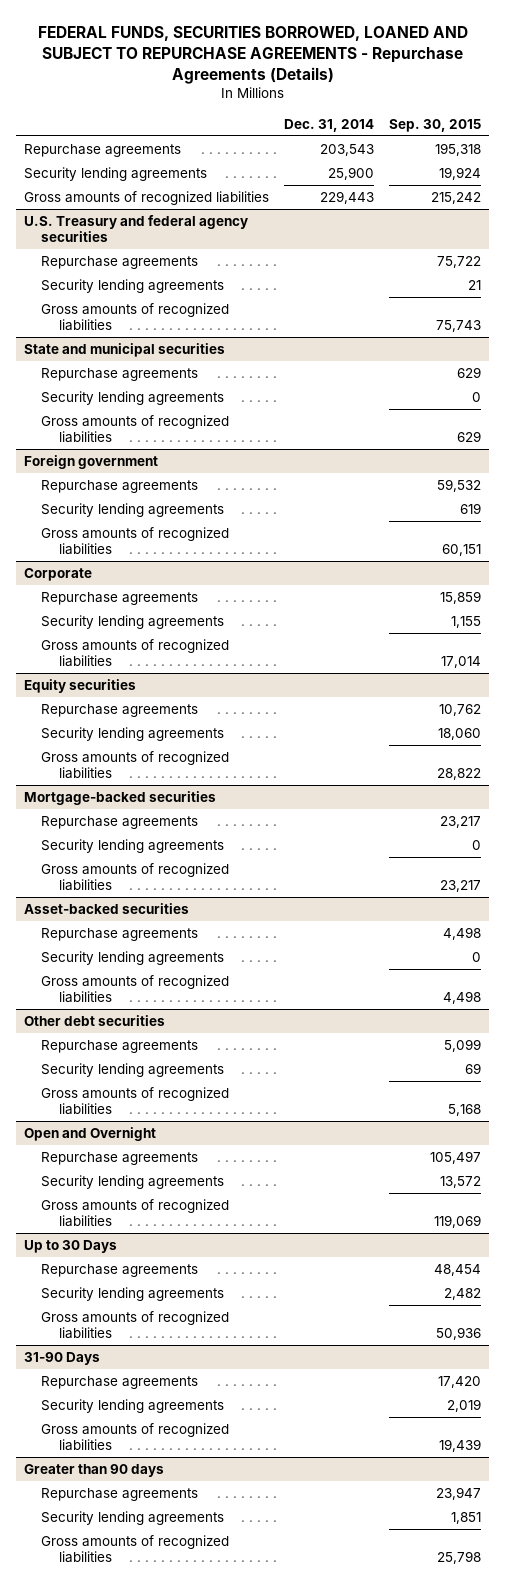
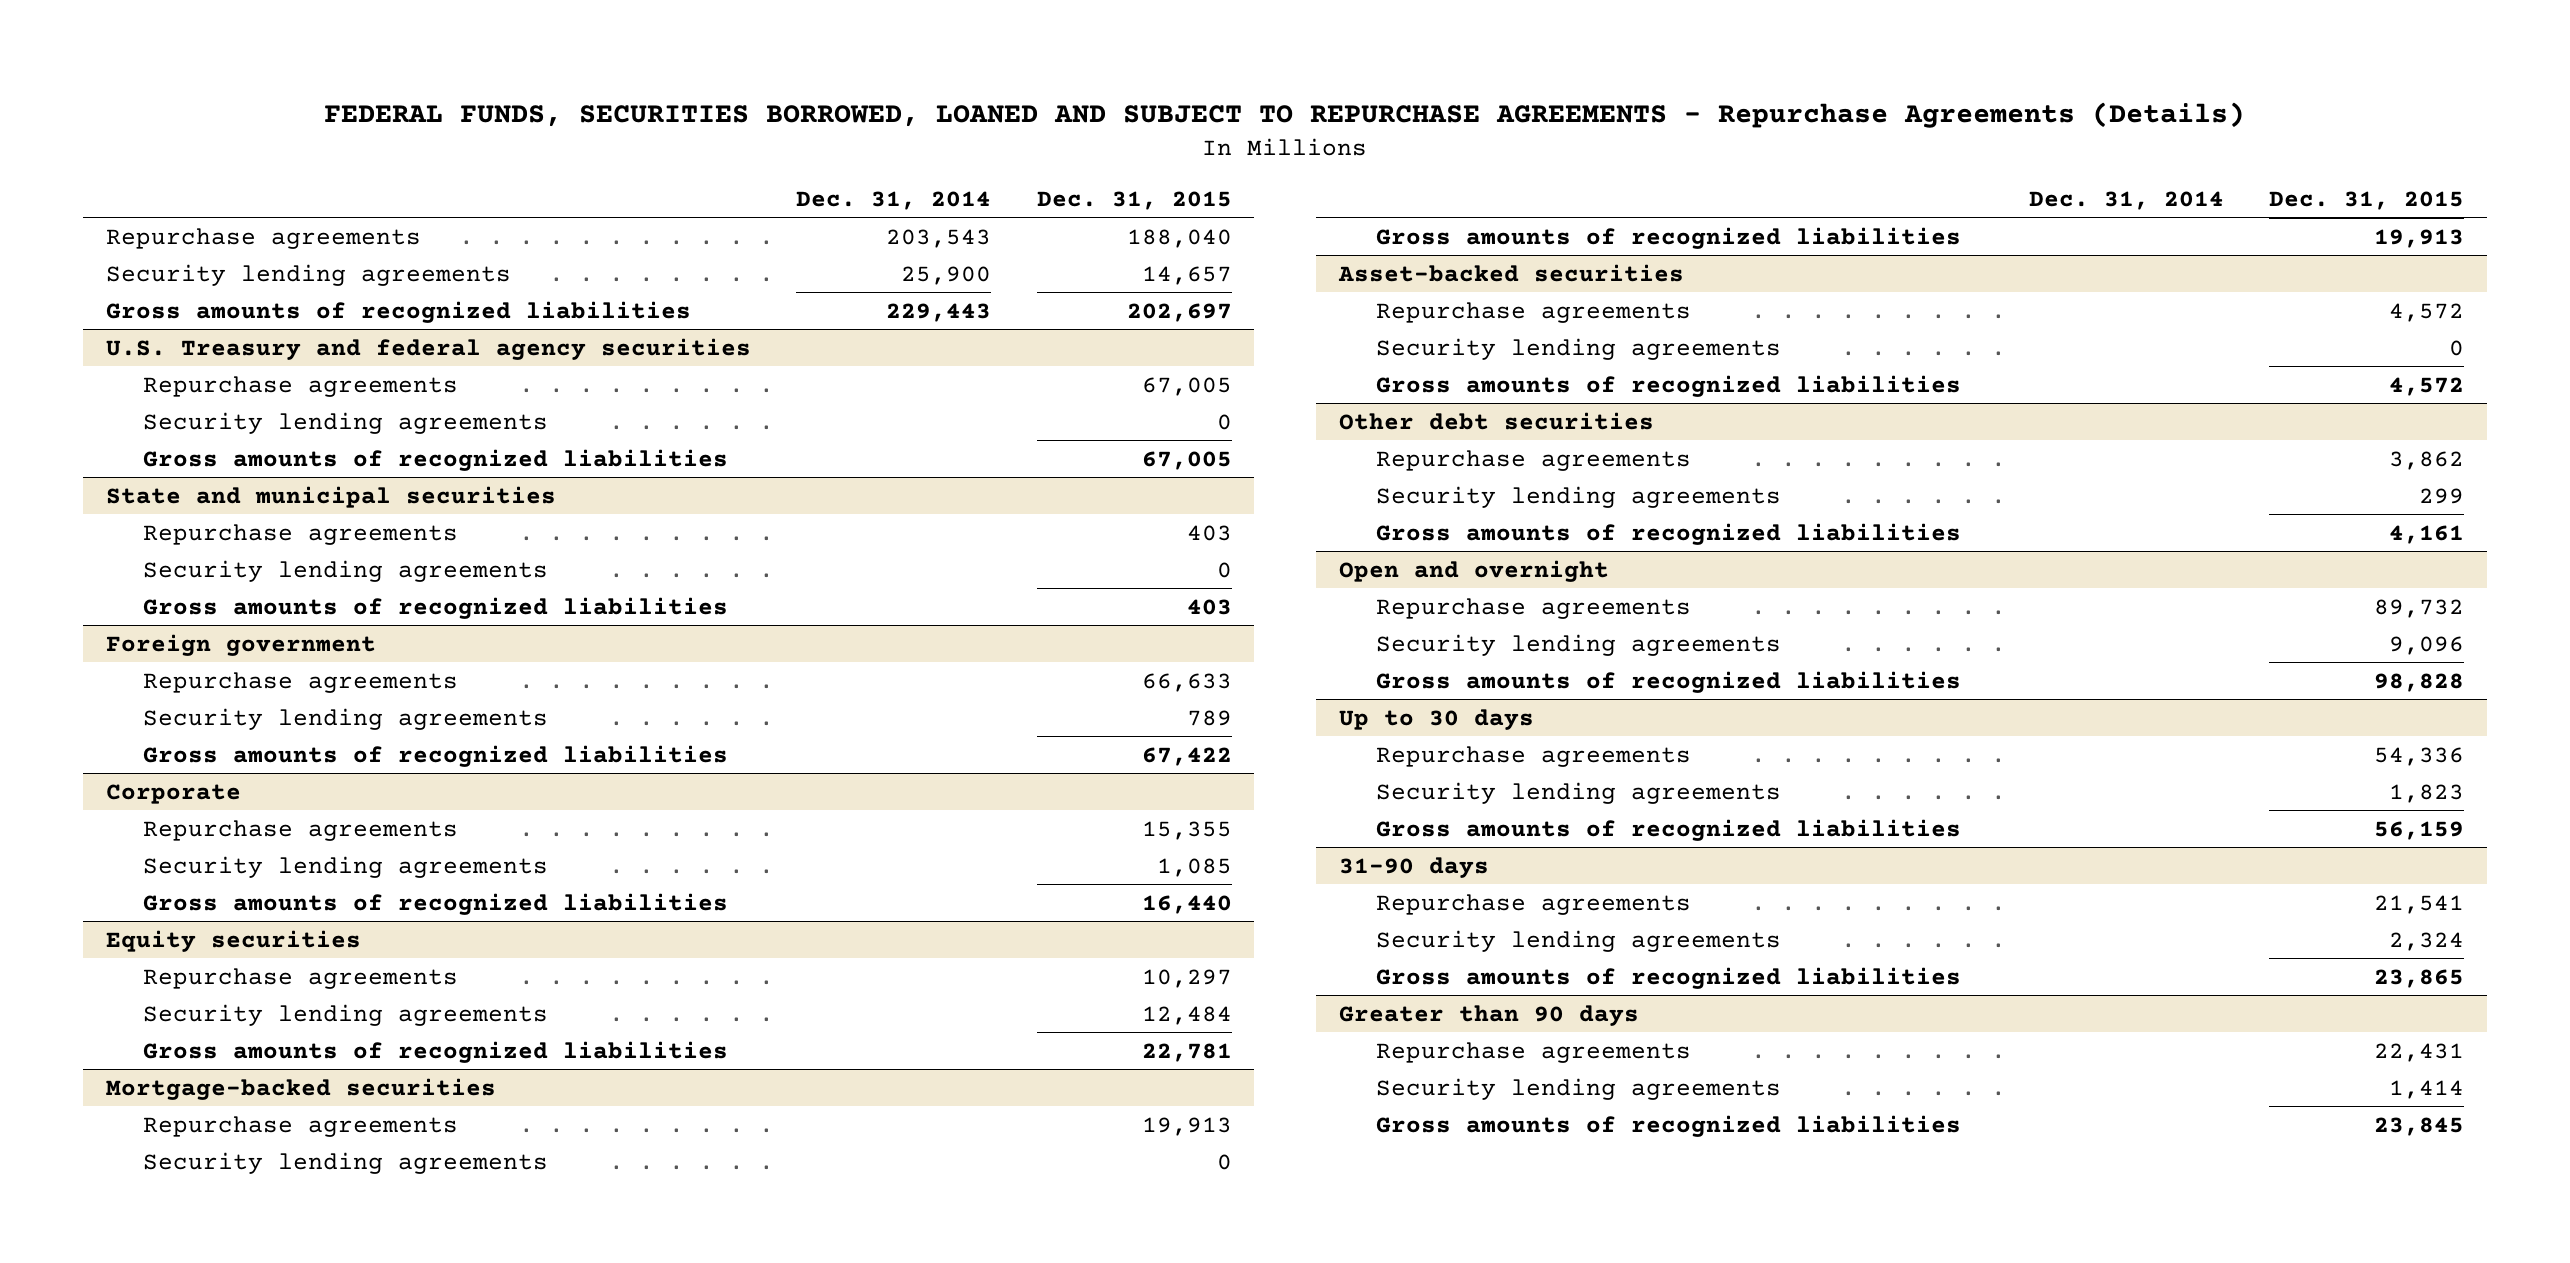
[389,118,482,132] Sep. 30, 2015 -> none
none -> [1036,190,1232,210] Dec. 31, 2015
[23,1126,156,1141] Open and Overnight -> [1338,559,1609,582] Open and overnight
[23,1239,117,1253] Up to 30 Days -> [1338,708,1534,730] Up to 30 days
[23,1351,100,1365] 31-90 Days -> [1338,856,1489,878] 31-90 days

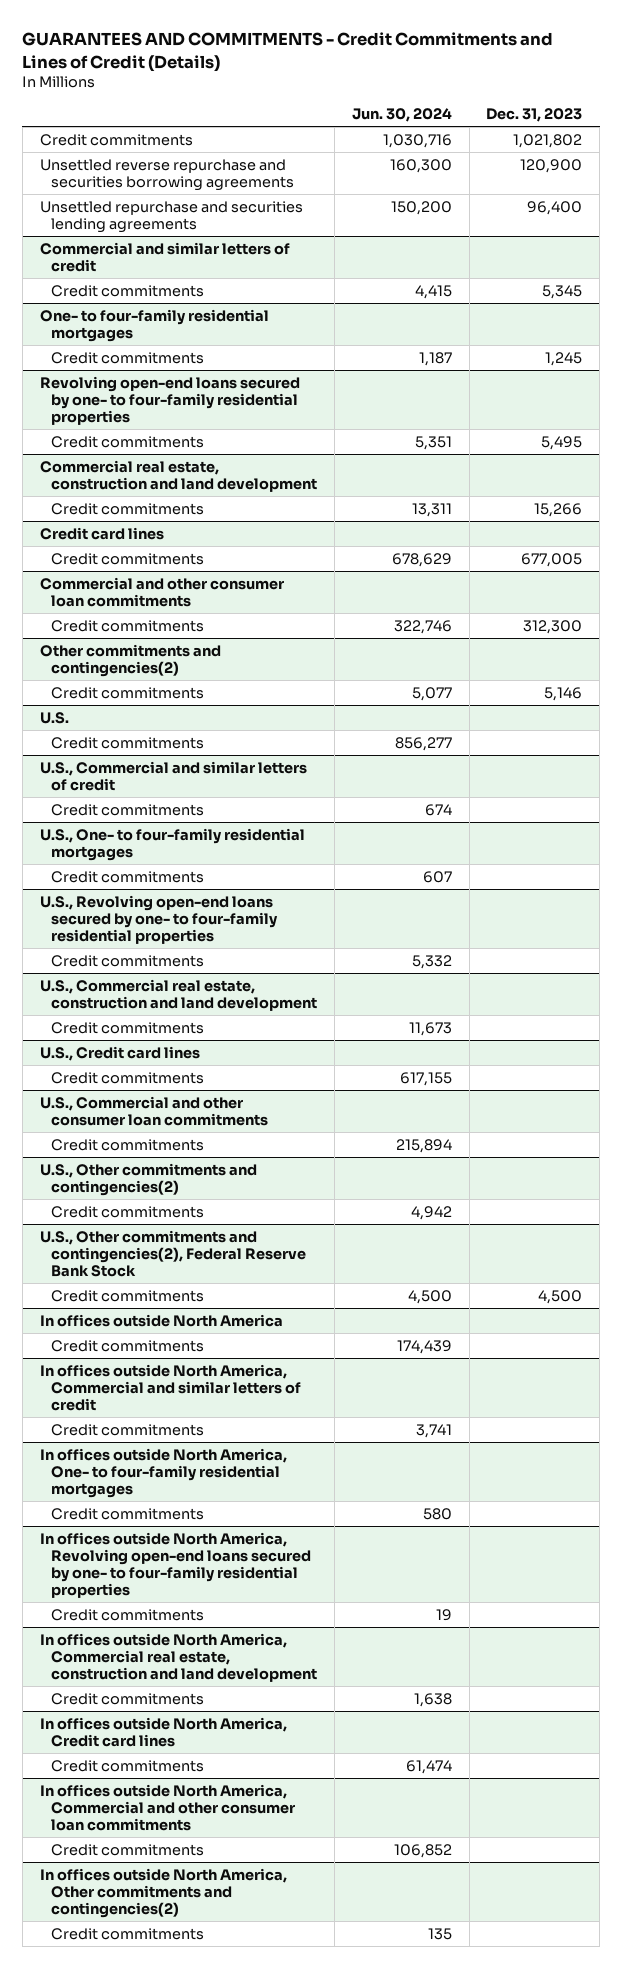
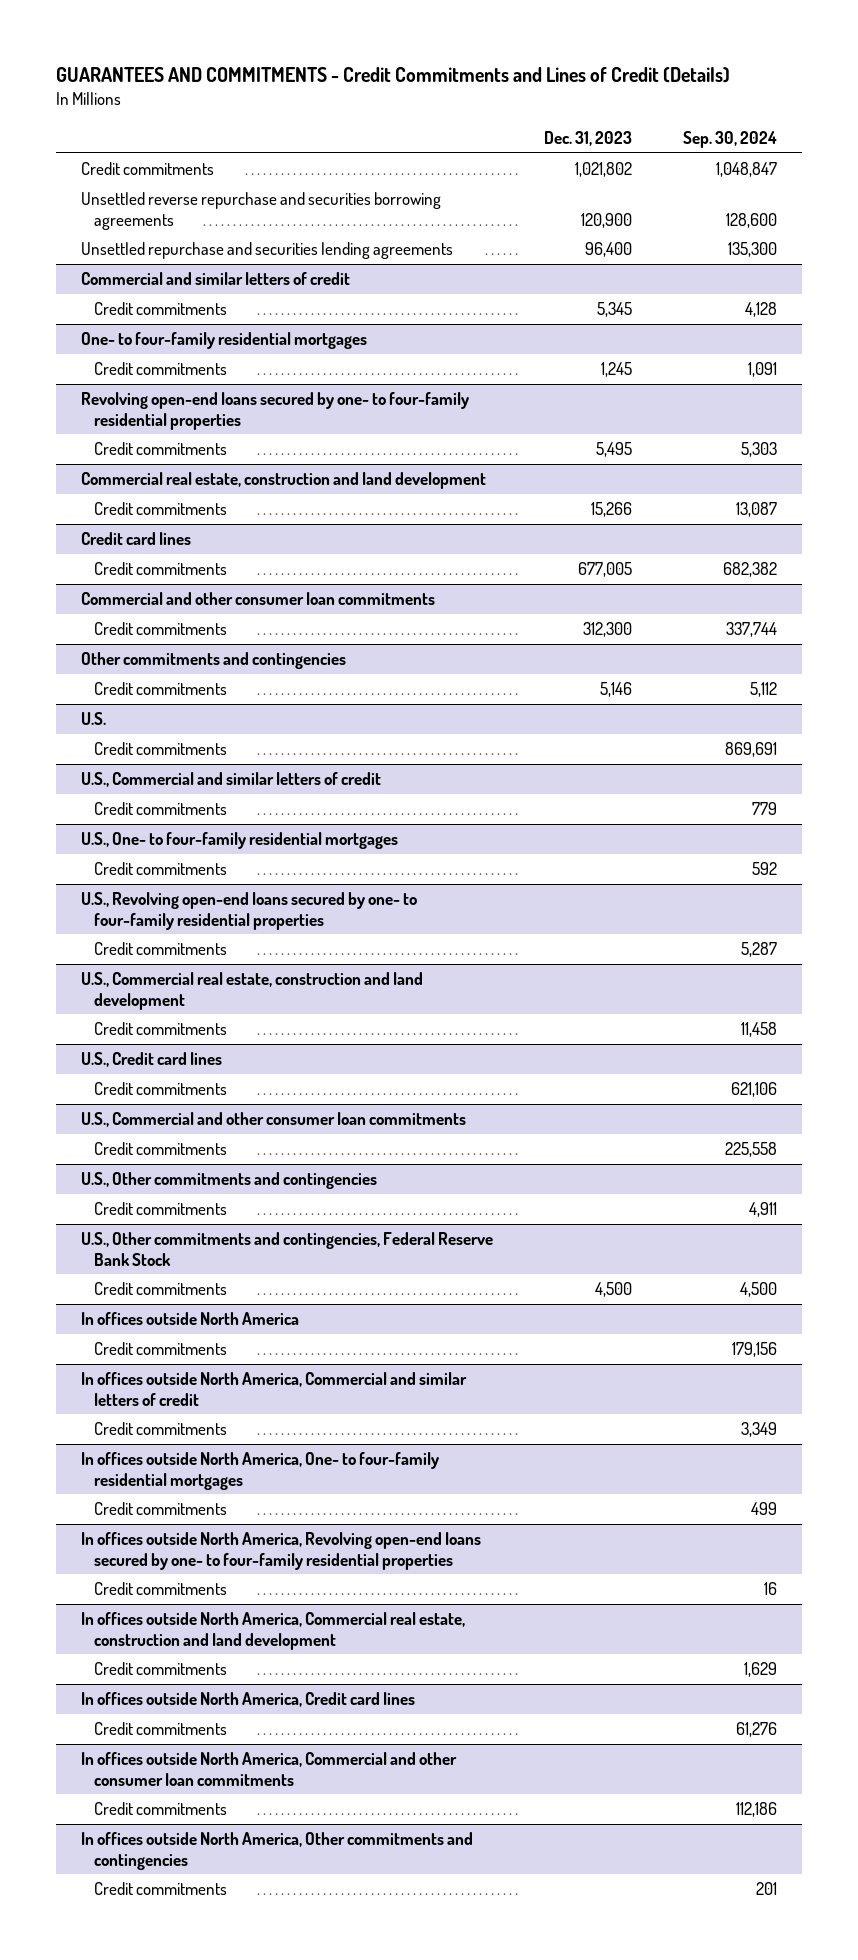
[351,108,452,123] Jun. 30, 2024 -> none
none -> [682,130,777,148] Sep. 30, 2024
[39,643,221,677] Other commitments and contingencies(2) -> [81,652,347,670] Other commitments and contingencies
[39,1162,257,1196] U.S., Other commitments and contingencies(2) -> [81,1172,378,1190] U.S., Other commitments and contingencies
[39,1229,307,1277] U.S., Other commitments and contingencies(2), Federal Reserve Bank Stock -> [81,1232,494,1266] U.S., Other commitments and contingencies, Federal Reserve Bank Stock
[39,1867,287,1918] In offices outside North America, Other commitments and contingencies(2) -> [81,1832,474,1870] In offices outside North America, Other commitments and contingencies

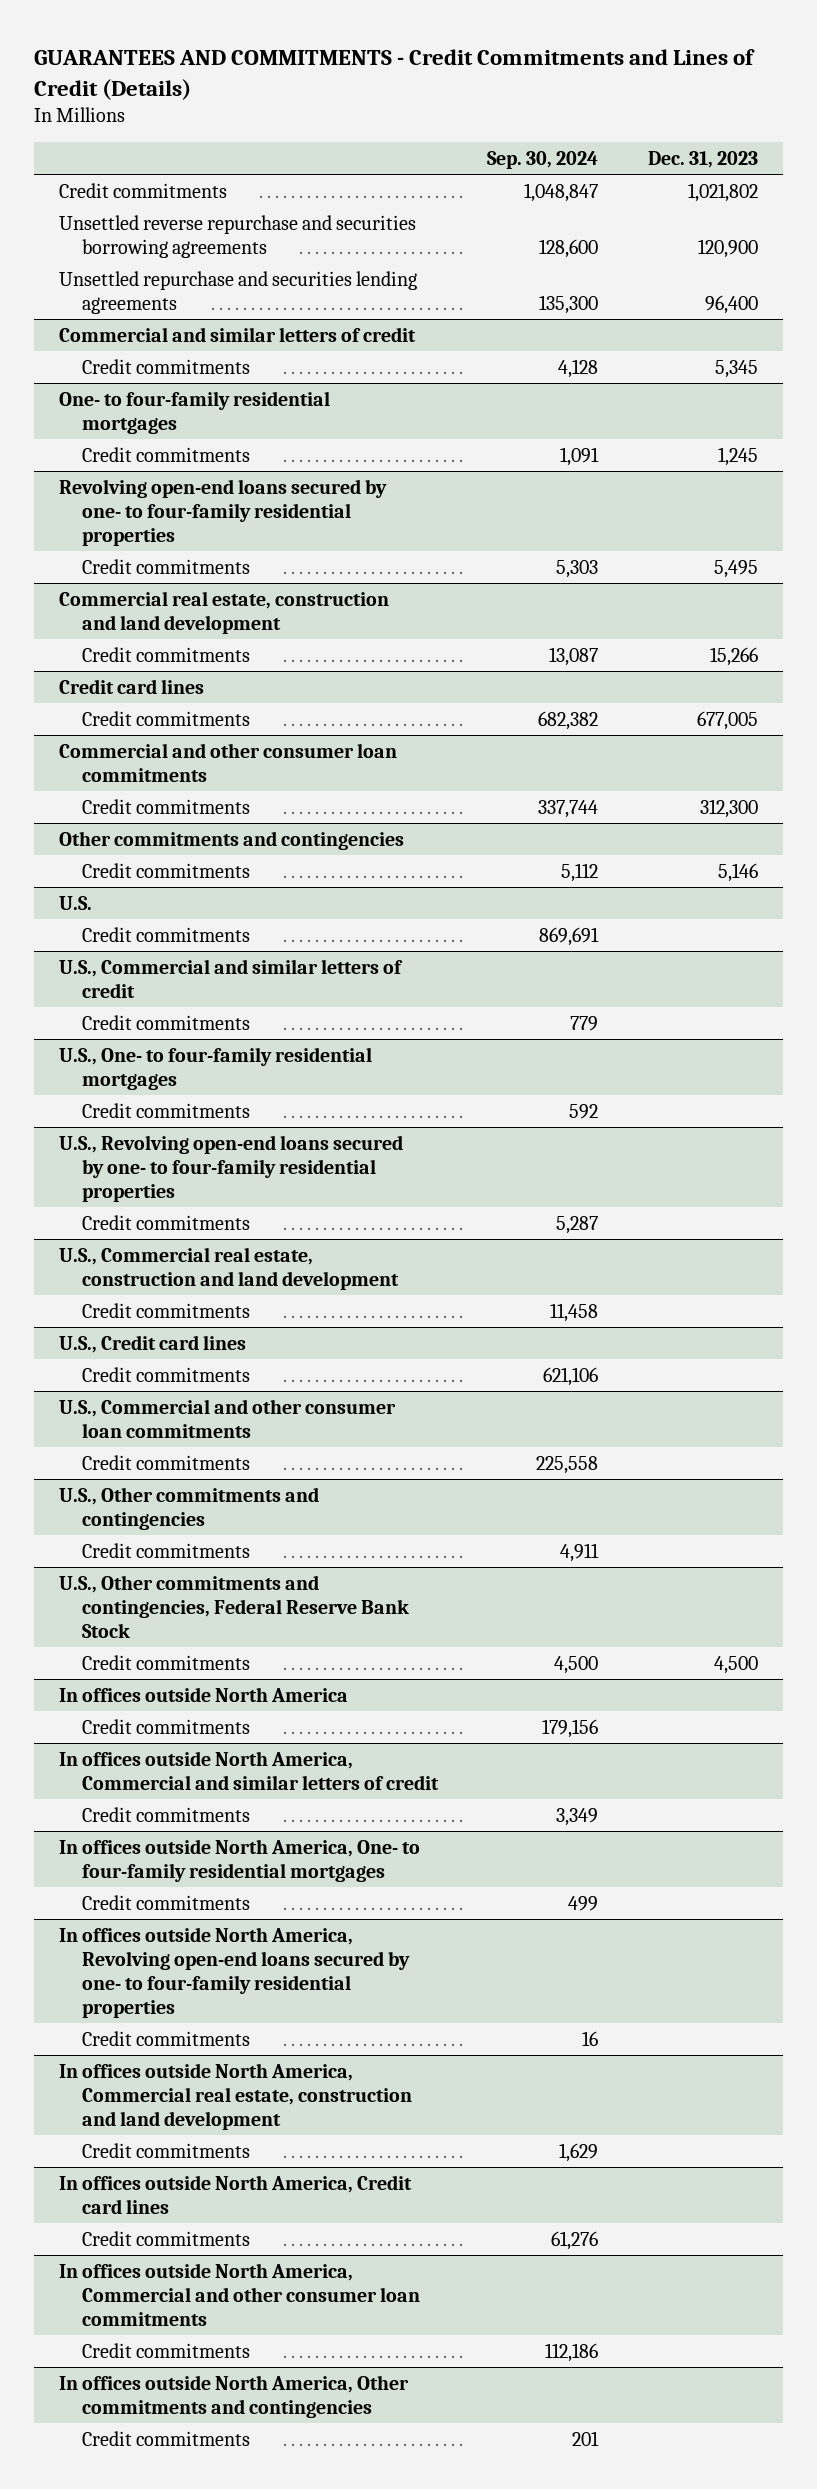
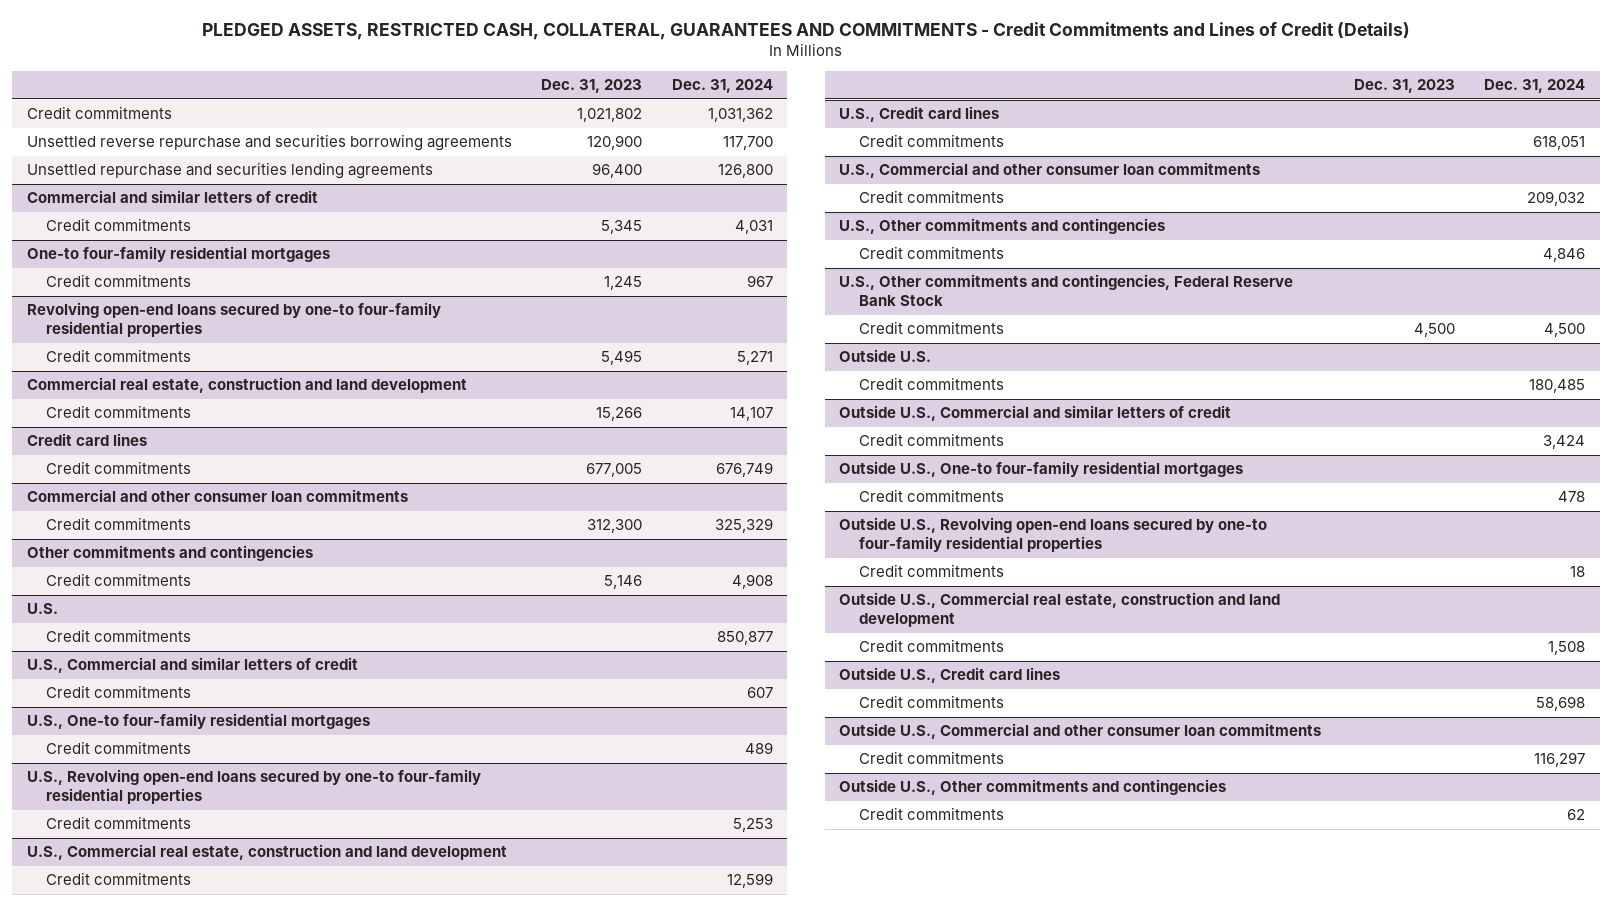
[34,49,756,100] GUARANTEES AND COMMITMENTS - Credit Commitments and Lines of Credit (Details) -> [201,21,1410,40] PLEDGED ASSETS, RESTRICTED CASH, COLLATERAL, GUARANTEES AND COMMITMENTS - Credit Commitments and Lines of Credit (Details)
[487,150,599,169] Sep. 30, 2024 -> none
none -> [671,79,773,94] Dec. 31, 2024
[59,390,331,434] One- to four-family residential mortgages -> [26,246,330,263] One-to four-family residential mortgages
[59,478,388,546] Revolving open-end loans secured by one- to four-family residential properties -> [26,302,441,338] Revolving open-end loans secured by one-to four-family residential properties
[59,1046,373,1090] U.S., One- to four-family residential mortgages -> [26,713,370,730] U.S., One-to four-family residential mortgages
[59,1134,404,1202] U.S., Revolving open-end loans secured by one- to four-family residential properties -> [26,769,481,805] U.S., Revolving open-end loans secured by one-to four-family residential properties
[59,1686,349,1702] In offices outside North America -> none
[82,1718,251,1734] Credit commitments -> none
none -> [839,349,932,363] Outside U.S.
none -> [858,377,1004,391] Credit commitments
[59,1750,440,1790] In offices outside North America, Commercial and similar letters of credit -> [839,405,1232,422] Outside U.S., Commercial and similar letters of credit
[59,1838,421,1882] In offices outside North America, One- to four-family residential mortgages -> [839,461,1244,478] Outside U.S., One-to four-family residential mortgages
[59,1926,411,2018] In offices outside North America, Revolving open-end loans secured by one- to four-family residential properties -> [839,517,1268,553] Outside U.S., Revolving open-end loans secured by one-to four-family residential properties
[59,2062,413,2130] In offices outside North America, Commercial real estate, construction and land development -> [839,592,1281,628] Outside U.S., Commercial real estate, construction and land development
[59,2174,413,2214] In offices outside North America, Credit card lines -> none
[82,2230,251,2246] Credit commitments -> none
none -> [839,667,1061,684] Outside U.S., Credit card lines
none -> [858,695,1004,709] Credit commitments
[59,2262,421,2326] In offices outside North America, Commercial and other consumer loan commitments -> [839,723,1322,740] Outside U.S., Commercial and other consumer loan commitments
[59,2374,410,2418] In offices outside North America, Other commitments and contingencies -> none
[82,2430,251,2446] Credit commitments -> none
none -> [839,779,1227,796] Outside U.S., Other commitments and contingencies
none -> [858,807,1004,821] Credit commitments

